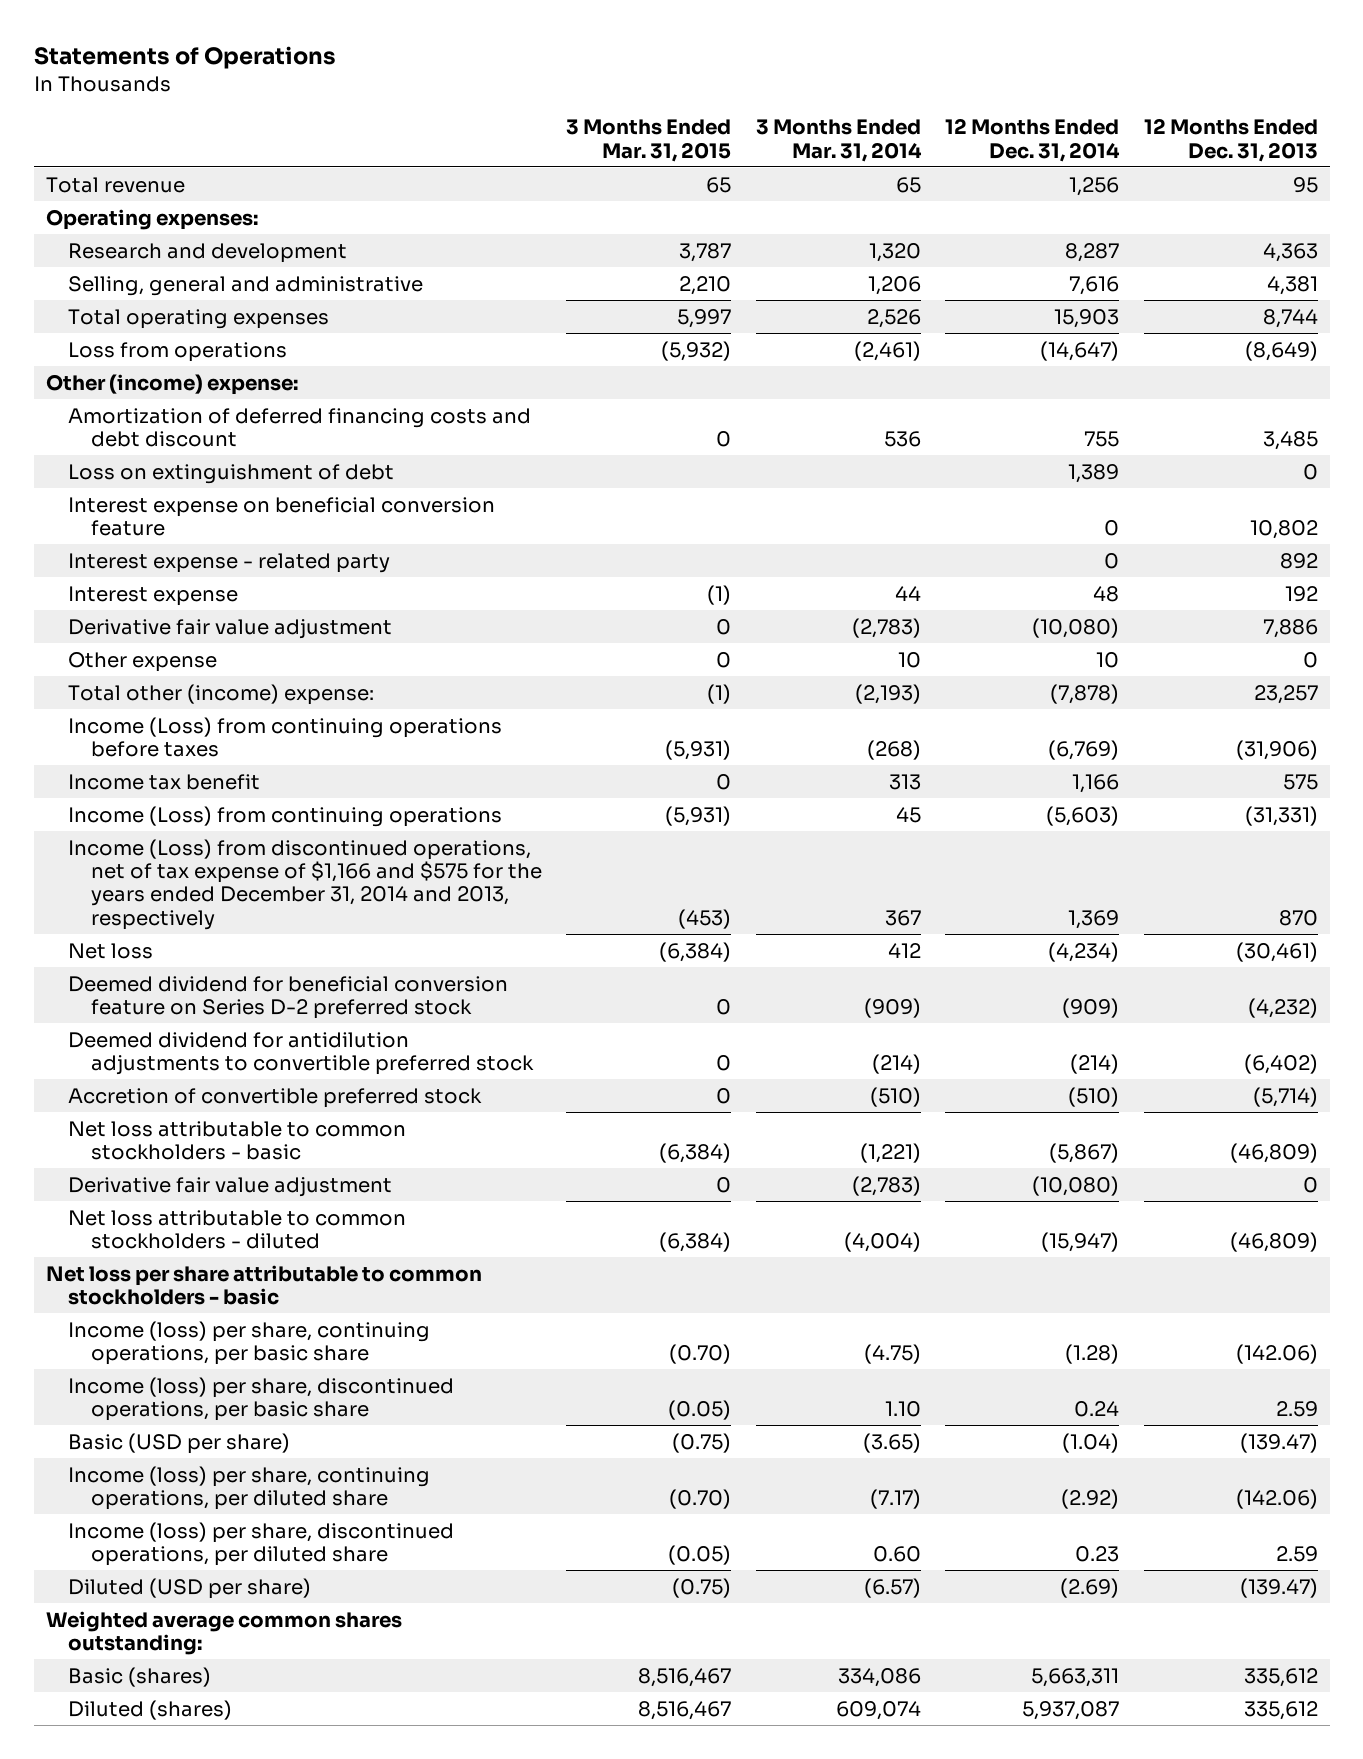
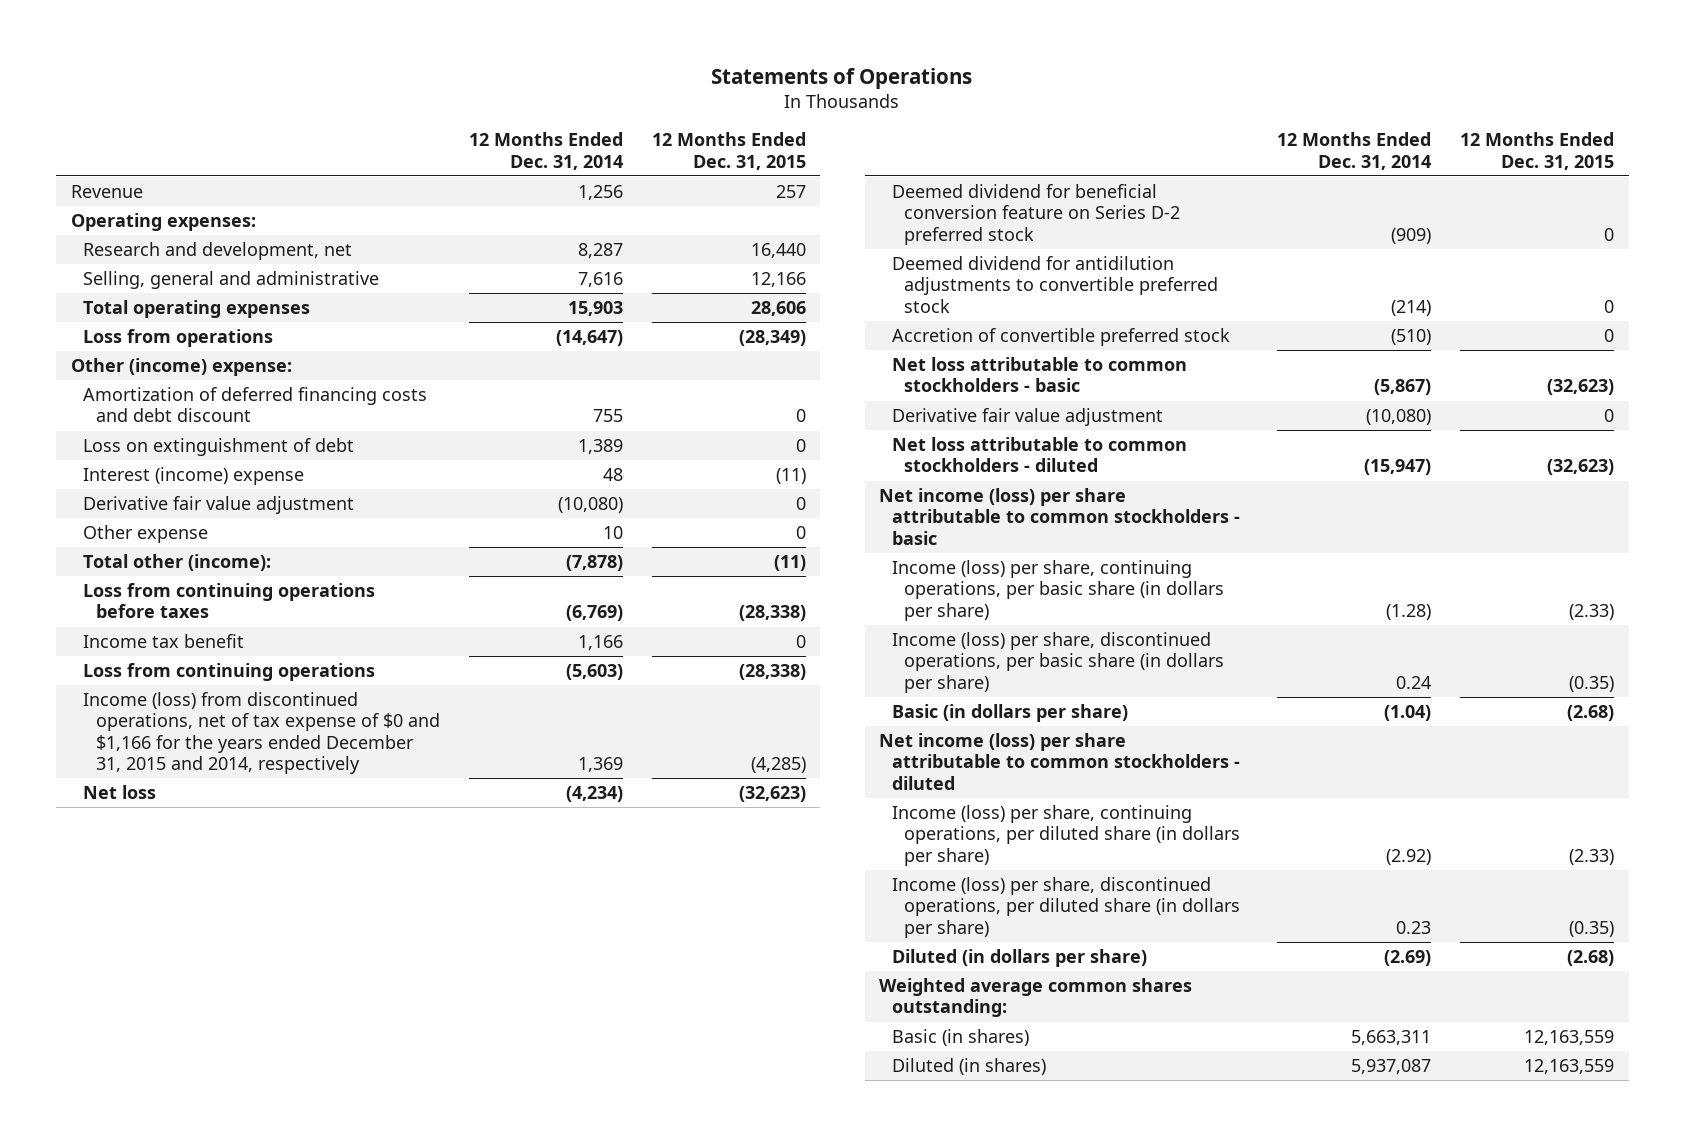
[566,119,732,162] 3 Months Ended Mar. 31, 2015 -> none
[755,119,922,162] 3 Months Ended Mar. 31, 2014 -> none
[1143,118,1318,162] 12 Months Ended Dec. 31, 2013 -> none
none -> [651,132,806,170] 12 Months Ended Dec. 31, 2015
[45,176,185,193] Total revenue -> [70,184,143,198] Revenue
[68,242,348,263] Research and development -> [83,241,353,260] Research and development, net
[68,496,496,536] Interest expense on beneficial conversion feature -> none
[68,552,391,573] Interest expense - related party -> none
[68,585,239,606] Interest expense -> [83,466,305,485] Interest (income) expense
[68,683,375,705] Total other (income) expense: -> [83,553,272,571] Total other (income):
[68,716,503,757] Income (Loss) from continuing operations before taxes -> [83,582,376,619] Loss from continuing operations before taxes
[68,805,503,827] Income (Loss) from continuing operations -> [83,662,376,681] Loss from continuing operations
[68,838,542,930] Income (Loss) from discontinued operations, net of tax expense of $1,166 and $575 for the years ended December 31, 2014 and 2013, respectively -> [83,691,440,775] Income (loss) from discontinued operations, net of tax expense of $0 and $1,166 for the years ended December 31, 2015 and 2014, respectively
[45,1264,482,1305] Net loss per share attributable to common stockholders - basic -> [879,487,1240,545] Net income (loss) per share attributable to common stockholders - basic
[68,1320,431,1365] Income (loss) per share, continuing operations, per basic share -> [891,559,1225,621] Income (loss) per share, continuing operations, per basic share (in dollars per share)
[68,1376,455,1421] Income (loss) per share, discontinued operations, per basic share -> [891,631,1225,693] Income (loss) per share, discontinued operations, per basic share (in dollars per share)
[68,1432,291,1454] Basic (USD per share) -> [891,703,1128,722] Basic (in dollars per share)
none -> [879,732,1240,790] Net income (loss) per share attributable to common stockholders - diluted
[68,1465,431,1510] Income (loss) per share, continuing operations, per diluted share -> [891,804,1241,866] Income (loss) per share, continuing operations, per diluted share (in dollars per share)
[68,1521,455,1566] Income (loss) per share, discontinued operations, per diluted share -> [891,876,1241,938] Income (loss) per share, discontinued operations, per diluted share (in dollars per share)
[68,1577,312,1599] Diluted (USD per share) -> [891,948,1147,967] Diluted (in dollars per share)
[68,1666,212,1687] Basic (shares) -> [891,1028,1029,1046] Basic (in shares)
[68,1699,233,1720] Diluted (shares) -> [891,1057,1046,1075] Diluted (in shares)

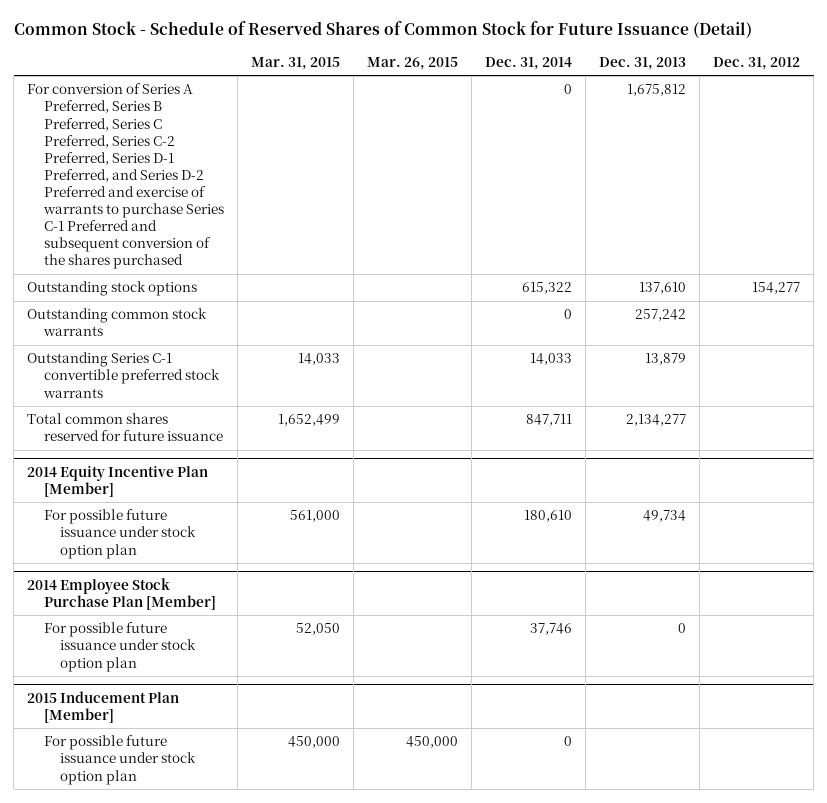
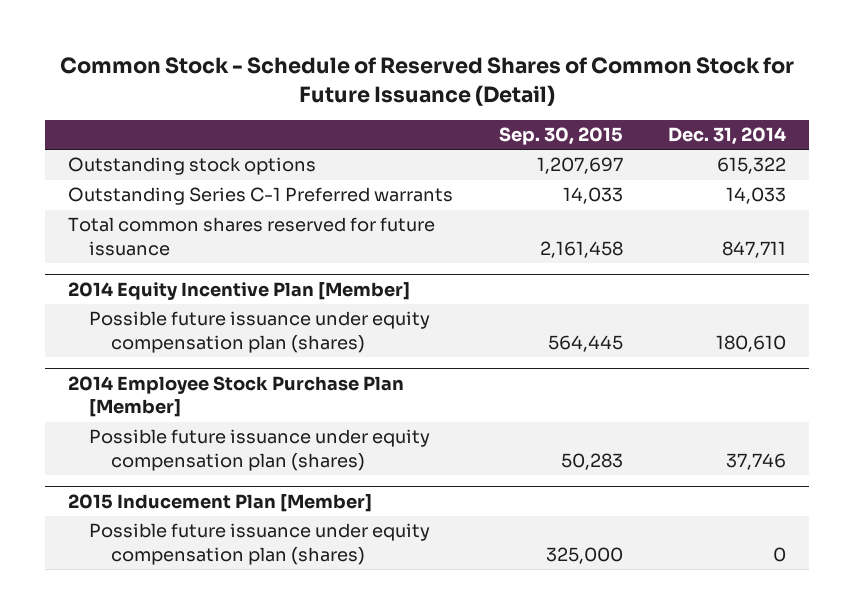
[250,56,340,70] Mar. 31, 2015 -> none
[366,56,458,70] Mar. 26, 2015 -> none
[599,56,687,70] Dec. 31, 2013 -> none
[713,56,801,70] Dec. 31, 2012 -> none
none -> [498,127,623,146] Sep. 30, 2015
[27,83,224,270] For conversion of Series A Preferred, Series B Preferred, Series C Preferred, Series C-2 Preferred, Series D-1 Preferred, and Series D-2 Preferred and exercise of warrants to purchase Series C-1 Preferred and subsequent conversion of the shares purchased -> none
[27,308,208,337] Outstanding common stock warrants -> none
[27,352,220,398] Outstanding Series C-1 convertible preferred stock warrants -> [67,187,453,206] Outstanding Series C-1 Preferred warrants
[43,509,197,559] For possible future issuance under stock option plan -> [89,311,431,353] Possible future issuance under equity compensation plan (shares)
[43,622,197,672] For possible future issuance under stock option plan -> [89,429,431,471] Possible future issuance under equity compensation plan (shares)
[43,735,197,785] For possible future issuance under stock option plan -> [89,523,431,565] Possible future issuance under equity compensation plan (shares)

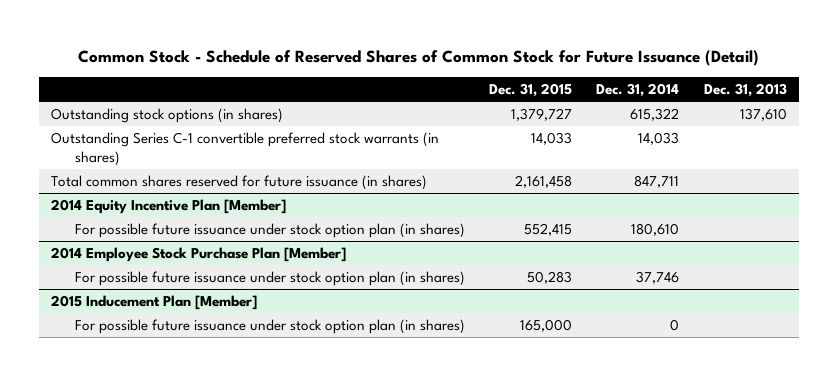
[498,127,623,146] Sep. 30, 2015 -> none
none -> [489,83,573,98] Dec. 31, 2015
none -> [703,83,787,98] Dec. 31, 2013
[67,157,316,176] Outstanding stock options -> [51,107,284,123] Outstanding stock options (in shares)
[67,187,453,206] Outstanding Series C-1 Preferred warrants -> [51,131,440,166] Outstanding Series C-1 convertible preferred stock warrants (in shares)
[67,217,435,256] Total common shares reserved for future issuance -> [51,174,428,190] Total common shares reserved for future issuance (in shares)
[89,311,431,353] Possible future issuance under equity compensation plan (shares) -> [74,222,465,238] For possible future issuance under stock option plan (in shares)
[89,429,431,471] Possible future issuance under equity compensation plan (shares) -> [74,270,465,286] For possible future issuance under stock option plan (in shares)
[89,523,431,565] Possible future issuance under equity compensation plan (shares) -> [74,318,465,334] For possible future issuance under stock option plan (in shares)

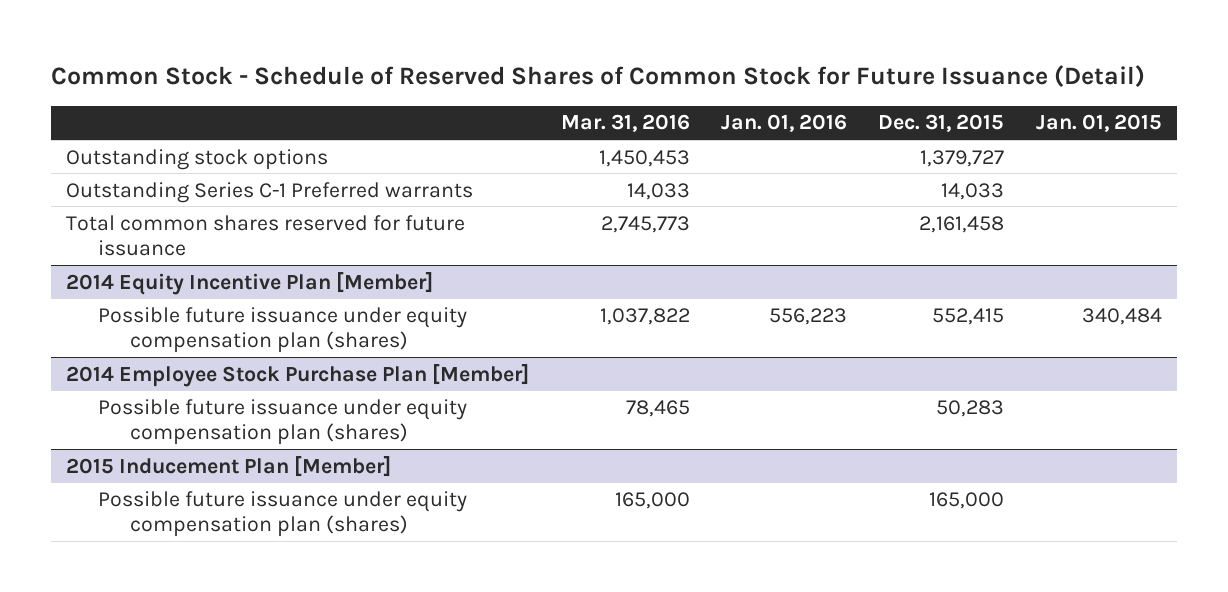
[596,83,680,98] Dec. 31, 2014 -> none
[703,83,787,98] Dec. 31, 2013 -> none
none -> [560,114,690,133] Mar. 31, 2016
none -> [720,114,847,133] Jan. 01, 2016
none -> [1035,114,1162,133] Jan. 01, 2015
[51,107,284,123] Outstanding stock options (in shares) -> [66,148,329,170] Outstanding stock options
[51,131,440,166] Outstanding Series C-1 convertible preferred stock warrants (in shares) -> [66,181,474,203] Outstanding Series C-1 Preferred warrants
[51,174,428,190] Total common shares reserved for future issuance (in shares) -> [66,214,466,257] Total common shares reserved for future issuance
[74,222,465,238] For possible future issuance under stock option plan (in shares) -> [98,306,468,354] Possible future issuance under equity compensation plan (shares)
[74,270,465,286] For possible future issuance under stock option plan (in shares) -> [98,398,468,446] Possible future issuance under equity compensation plan (shares)
[74,318,465,334] For possible future issuance under stock option plan (in shares) -> [98,490,468,538] Possible future issuance under equity compensation plan (shares)

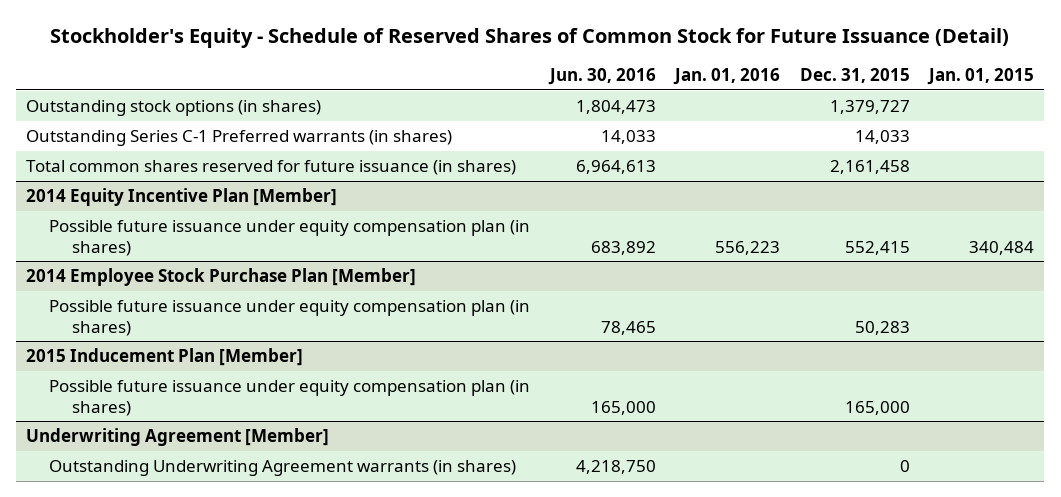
[50,65,1145,88] Common Stock - Schedule of Reserved Shares of Common Stock for Future Issuance (Detail) -> [50,28,1010,49] Stockholder's Equity - Schedule of Reserved Shares of Common Stock for Future Issuance (Detail)
[560,114,690,133] Mar. 31, 2016 -> none
none -> [547,68,656,86] Jun. 30, 2016
[66,148,329,170] Outstanding stock options -> [26,99,322,116] Outstanding stock options (in shares)
[66,181,474,203] Outstanding Series C-1 Preferred warrants -> [26,129,453,146] Outstanding Series C-1 Preferred warrants (in shares)
[66,214,466,257] Total common shares reserved for future issuance -> [26,159,517,175] Total common shares reserved for future issuance (in shares)
[98,306,468,354] Possible future issuance under equity compensation plan (shares) -> [49,219,531,256] Possible future issuance under equity compensation plan (in shares)
[98,398,468,446] Possible future issuance under equity compensation plan (shares) -> [49,299,531,336] Possible future issuance under equity compensation plan (in shares)
[98,490,468,538] Possible future issuance under equity compensation plan (shares) -> [49,379,531,416] Possible future issuance under equity compensation plan (in shares)
none -> [26,427,330,446] Underwriting Agreement [Member]
none -> [49,459,517,476] Outstanding Underwriting Agreement warrants (in shares)

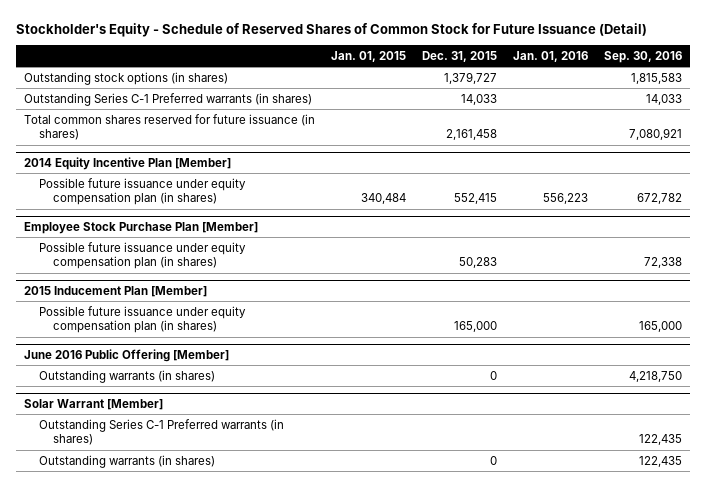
[547,68,656,86] Jun. 30, 2016 -> none
none -> [604,51,683,64] Sep. 30, 2016
[26,267,417,286] 2014 Employee Stock Purchase Plan [Member] -> [24,222,259,235] Employee Stock Purchase Plan [Member]
[26,427,330,446] Underwriting Agreement [Member] -> none
none -> [24,349,230,363] June 2016 Public Offering [Member]
[49,459,517,476] Outstanding Underwriting Agreement warrants (in shares) -> [38,369,215,383] Outstanding warrants (in shares)
none -> [24,399,164,411] Solar Warrant [Member]
none -> [38,418,284,446] Outstanding Series C-1 Preferred warrants (in shares)
none -> [38,454,215,468] Outstanding warrants (in shares)

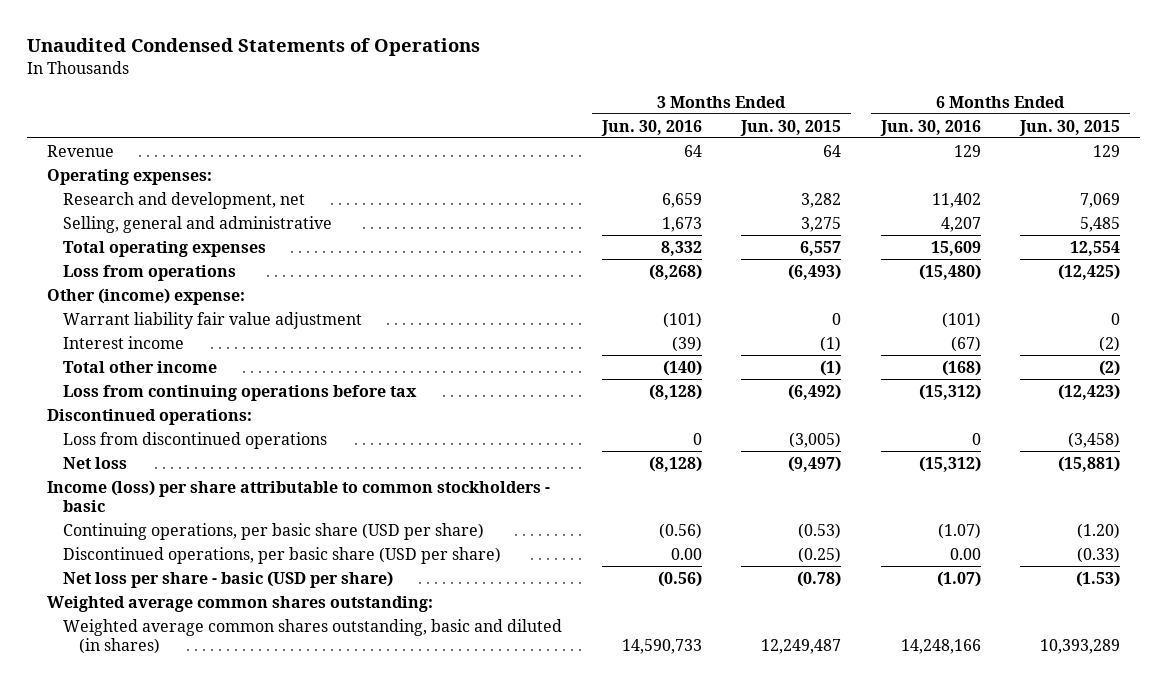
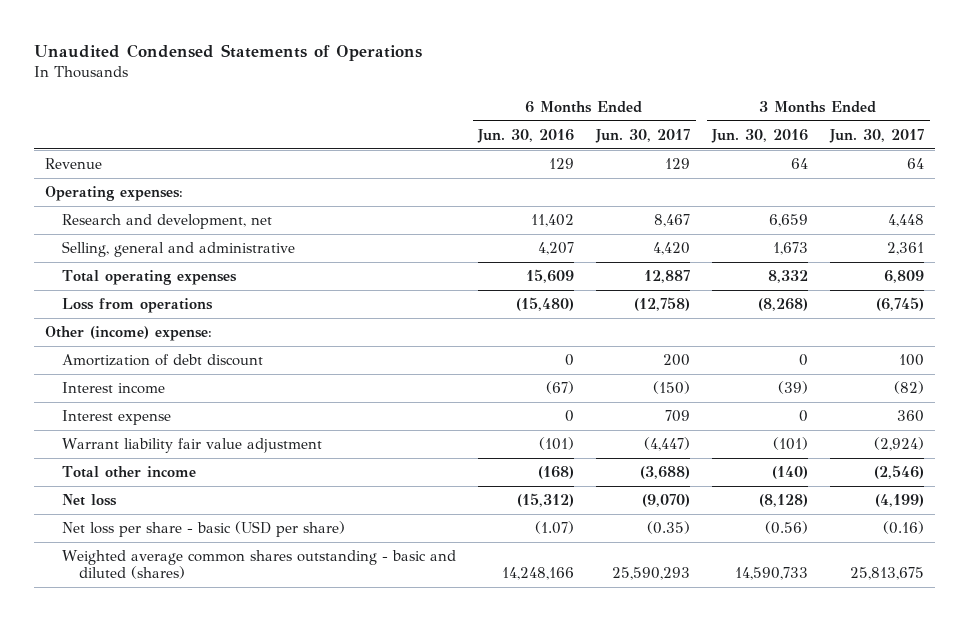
[740,119,842,136] Jun. 30, 2015 -> none
[1019,119,1121,136] Jun. 30, 2015 -> none
none -> [595,128,691,143] Jun. 30, 2017
none -> [829,128,925,143] Jun. 30, 2017
none -> [62,354,264,367] Amortization of debt discount
none -> [62,410,172,426] Interest expense
[63,311,363,329] Warrant liability fair value adjustment -> [62,438,323,454] Warrant liability fair value adjustment
[63,384,418,401] Loss from continuing operations before tax -> none
[47,408,253,425] Discontinued operations: -> none
[63,431,328,449] Loss from discontinued operations -> none
[47,479,551,512] Income (loss) per share attributable to common stockholders - basic -> none
[63,522,485,540] Continuing operations, per basic share (USD per share) -> none
[63,546,502,564] Discontinued operations, per basic share (USD per share) -> none
[47,595,434,612] Weighted average common shares outstanding: -> none
[63,618,563,654] Weighted average common shares outstanding, basic and diluted (in shares) -> [62,550,457,580] Weighted average common shares outstanding - basic and diluted (shares)

